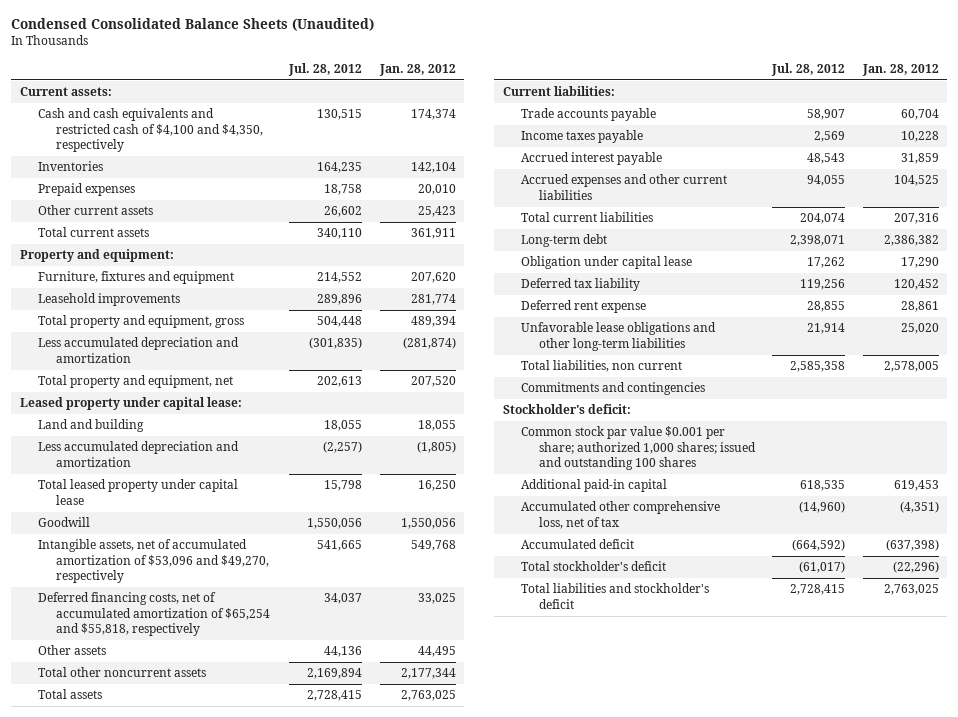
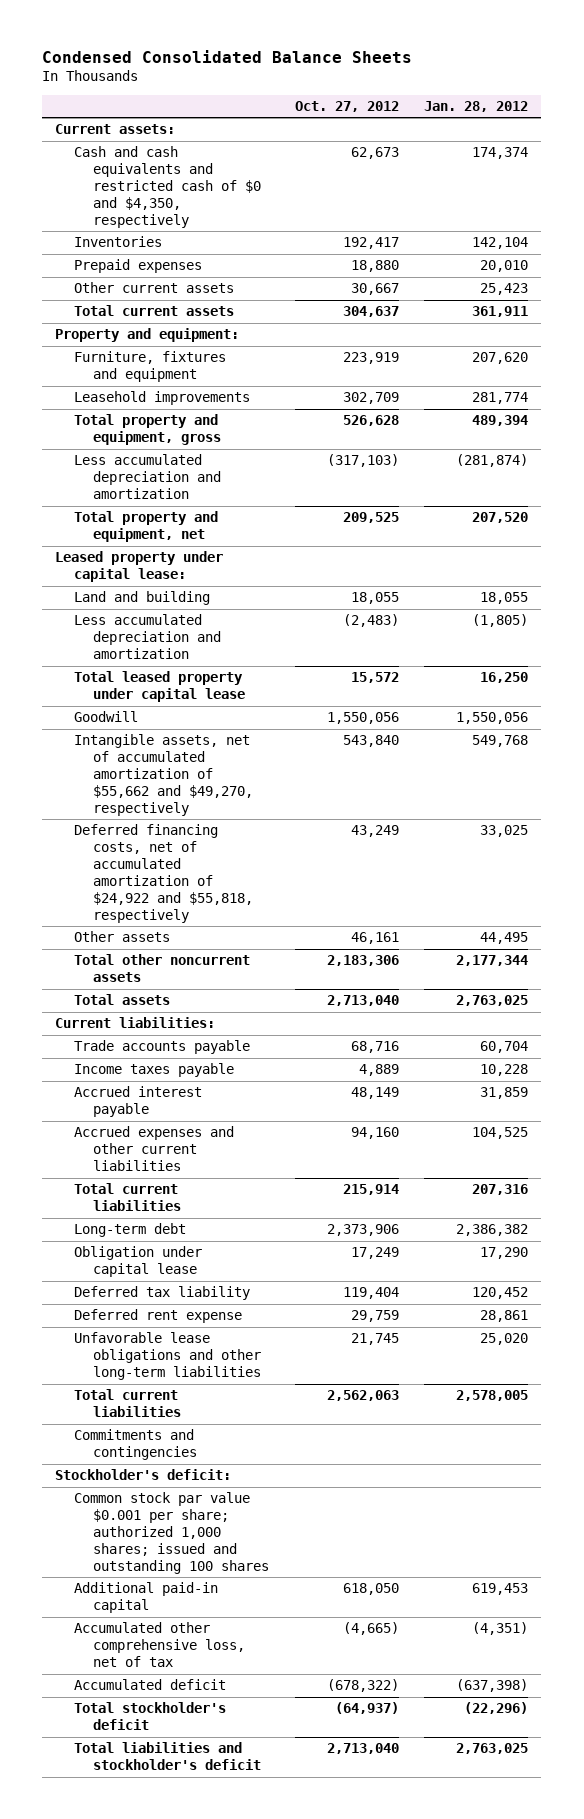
[11,18,375,32] Condensed Consolidated Balance Sheets (Unaudited) -> [42,50,413,64] Condensed Consolidated Balance Sheets
[288,62,363,76] Jul. 28, 2012 -> none
none -> [294,100,399,112] Oct. 27, 2012
[37,108,263,152] Cash and cash equivalents and restricted cash of $4,100 and $4,350, respectively -> [74,146,262,228] Cash and cash equivalents and restricted cash of $0 and $4,350, respectively
[37,539,269,583] Intangible assets, net of accumulated amortization of $53,096 and $49,270, respectively -> [74,734,254,816] Intangible assets, net of accumulated amortization of $55,662 and $49,270, respectively
[37,592,270,636] Deferred financing costs, net of accumulated amortization of $65,254 and $55,818, respectively -> [74,824,254,923] Deferred financing costs, net of accumulated amortization of $24,922 and $55,818, respectively
[520,360,682,373] Total liabilities, non current -> [74,1389,182,1418] Total current liabilities

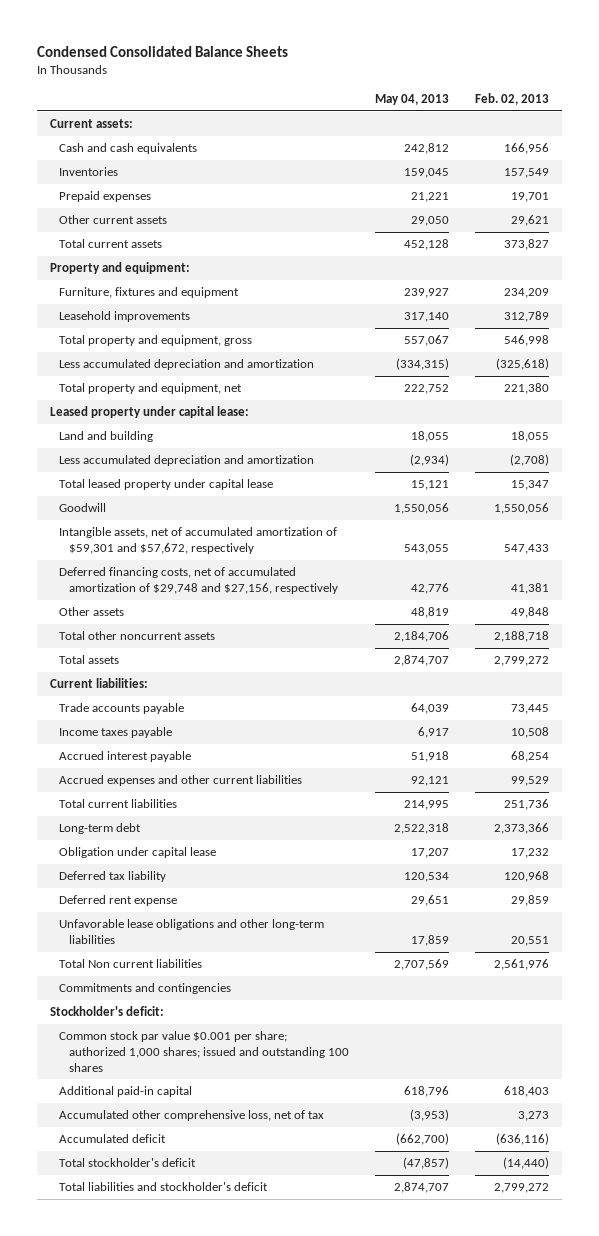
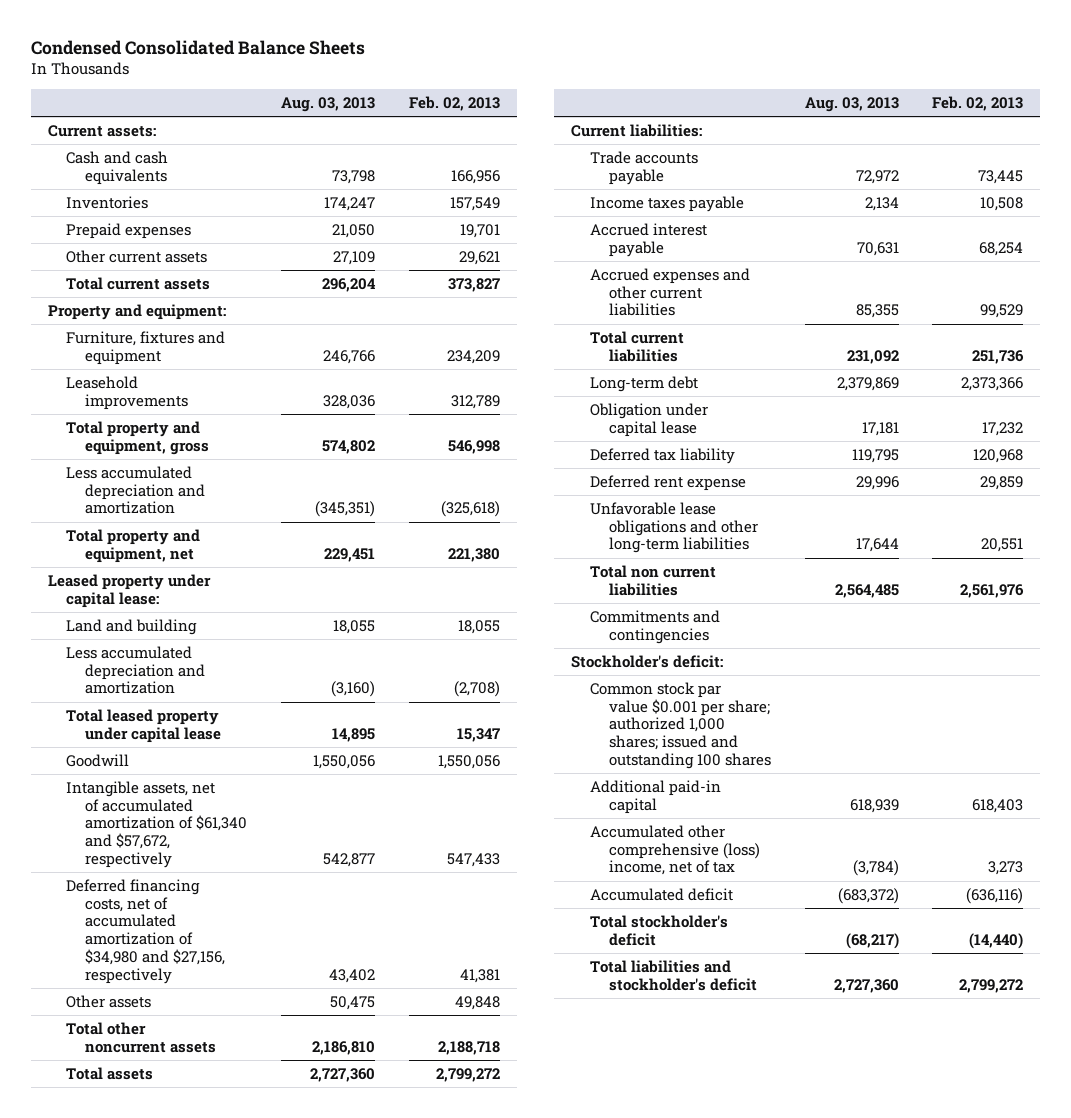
[374,94,449,106] May 04, 2013 -> none
none -> [281,97,376,113] Aug. 03, 2013
[59,527,338,554] Intangible assets, net of accumulated amortization of $59,301 and $57,672, respectively -> [66,781,248,868] Intangible assets, net of accumulated amortization of $61,340 and $57,672, respectively
[59,567,338,594] Deferred financing costs, net of accumulated amortization of $29,748 and $27,156, respectively -> [66,879,226,984] Deferred financing costs, net of accumulated amortization of $34,980 and $27,156, respectively
[59,959,203,969] Total Non current liabilities -> [590,565,717,596] Total non current liabilities
[59,1110,325,1122] Accumulated other comprehensive loss, net of tax -> [590,825,760,876] Accumulated other comprehensive (loss) income, net of tax

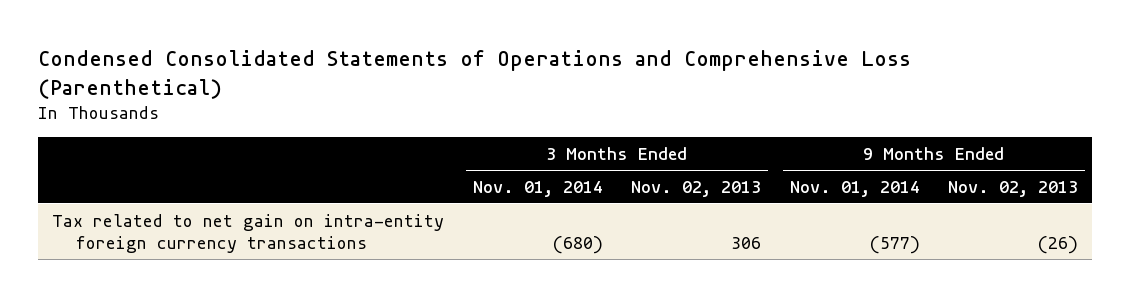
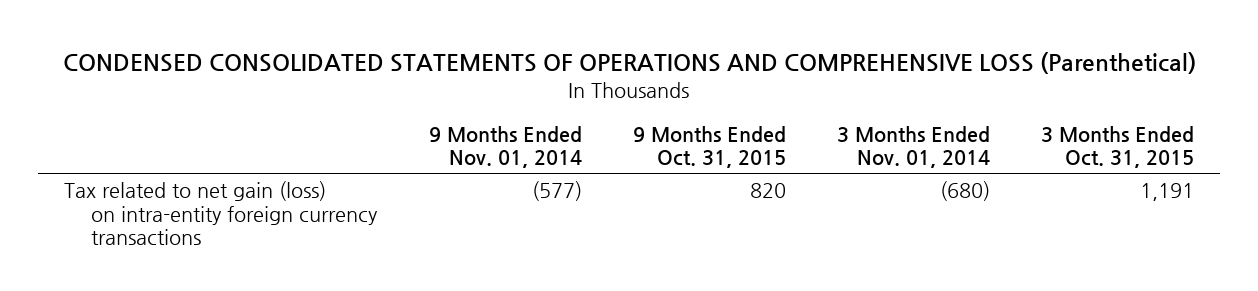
[38,50,912,99] Condensed Consolidated Statements of Operations and Comprehensive Loss (Parenthetical) -> [63,51,1197,74] CONDENSED CONSOLIDATED STATEMENTS OF OPERATIONS AND COMPREHENSIVE LOSS (Parenthetical)
[631,180,762,197] Nov. 02, 2013 -> none
[947,180,1078,197] Nov. 02, 2013 -> none
none -> [632,125,786,168] 9 Months Ended Oct. 31, 2015
none -> [1041,125,1195,168] 3 Months Ended Oct. 31, 2015
[52,213,445,254] Tax related to net gain on intra-entity foreign currency transactions -> [63,181,379,246] Tax related to net gain (loss) on intra-entity foreign currency transactions

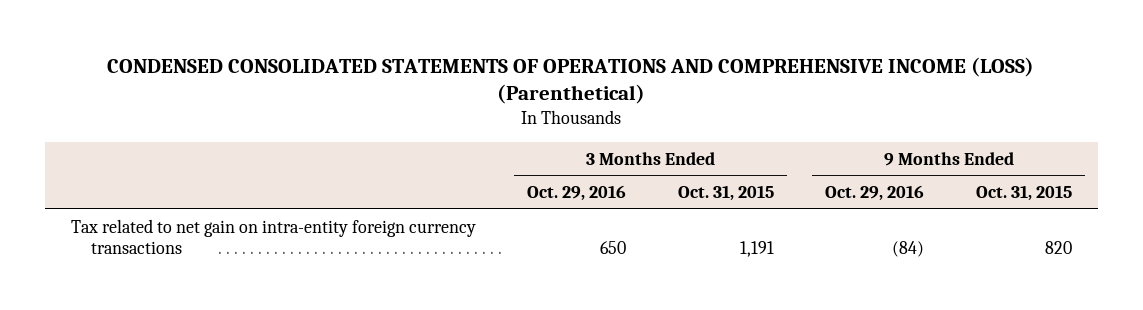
[63,51,1197,74] CONDENSED CONSOLIDATED STATEMENTS OF OPERATIONS AND COMPREHENSIVE LOSS (Parenthetical) -> [107,56,1035,105] CONDENSED CONSOLIDATED STATEMENTS OF OPERATIONS AND COMPREHENSIVE INCOME (LOSS) (Parenthetical)
[428,125,582,168] 9 Months Ended Nov. 01, 2014 -> none
[837,125,991,168] 3 Months Ended Nov. 01, 2014 -> none
none -> [527,184,627,201] Oct. 29, 2016
none -> [825,184,925,201] Oct. 29, 2016
[63,181,379,246] Tax related to net gain (loss) on intra-entity foreign currency transactions -> [70,218,476,255] Tax related to net gain on intra-entity foreign currency transactions

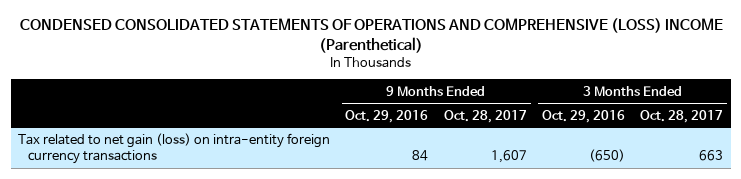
[107,56,1035,105] CONDENSED CONSOLIDATED STATEMENTS OF OPERATIONS AND COMPREHENSIVE INCOME (LOSS) (Parenthetical) -> [19,18,723,53] CONDENSED CONSOLIDATED STATEMENTS OF OPERATIONS AND COMPREHENSIVE (LOSS) INCOME (Parenthetical)
[677,184,774,201] Oct. 31, 2015 -> none
[975,184,1072,201] Oct. 31, 2015 -> none
none -> [443,109,527,123] Oct. 28, 2017
none -> [640,109,724,123] Oct. 28, 2017
[70,218,476,255] Tax related to net gain on intra-entity foreign currency transactions -> [18,133,331,165] Tax related to net gain (loss) on intra-entity foreign currency transactions
[600,241,627,255] 650 -> [588,149,625,163] (650)
[892,241,925,258] (84) -> [412,150,429,162] 84

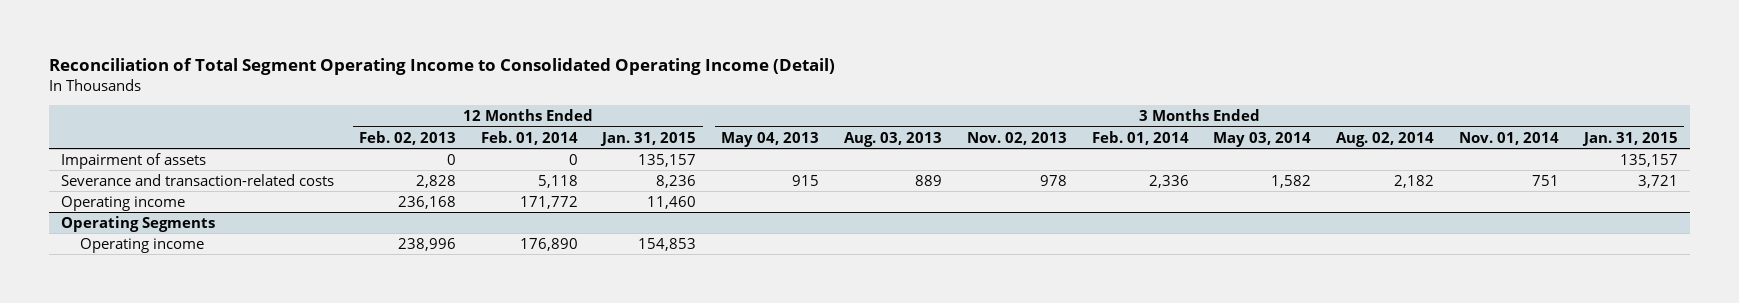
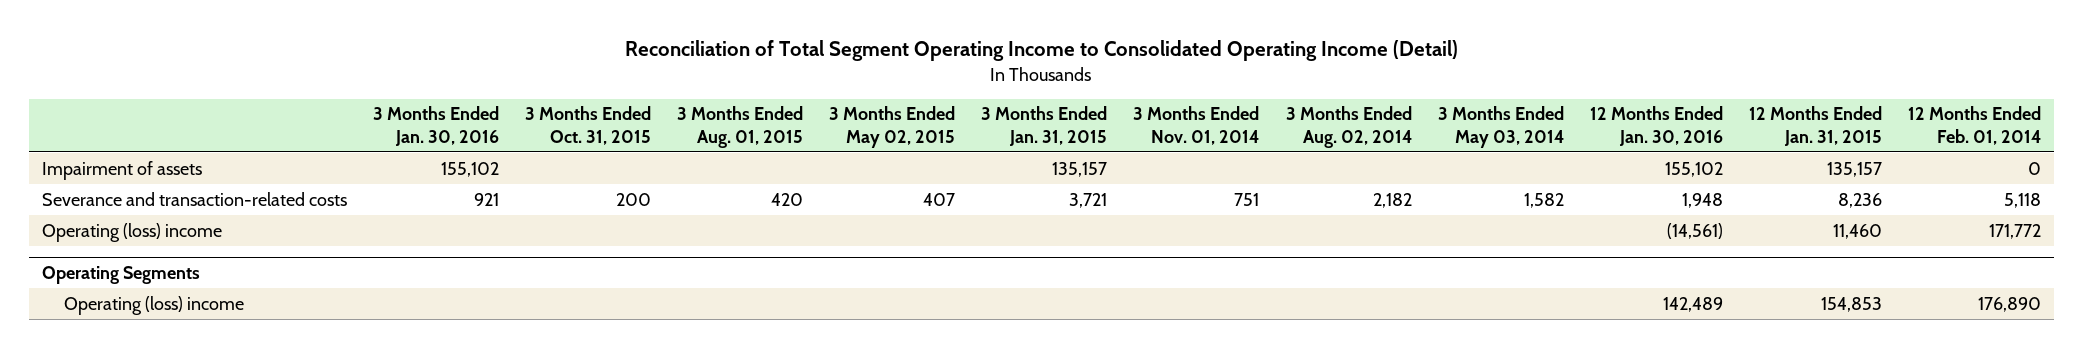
[358,130,456,145] Feb. 02, 2013 -> none
[721,131,820,147] May 04, 2013 -> none
[844,131,943,147] Aug. 03, 2013 -> none
[966,131,1067,145] Nov. 02, 2013 -> none
[1091,130,1189,145] Feb. 01, 2014 -> none
none -> [372,106,499,146] 3 Months Ended Jan. 30, 2016
none -> [524,106,651,145] 3 Months Ended Oct. 31, 2015
none -> [677,106,804,148] 3 Months Ended Aug. 01, 2015
none -> [829,106,956,148] 3 Months Ended May 02, 2015
none -> [1589,106,1723,146] 12 Months Ended Jan. 30, 2016
[61,195,186,211] Operating income -> [41,222,222,242] Operating (loss) income
[80,237,205,253] Operating income -> [63,295,244,315] Operating (loss) income

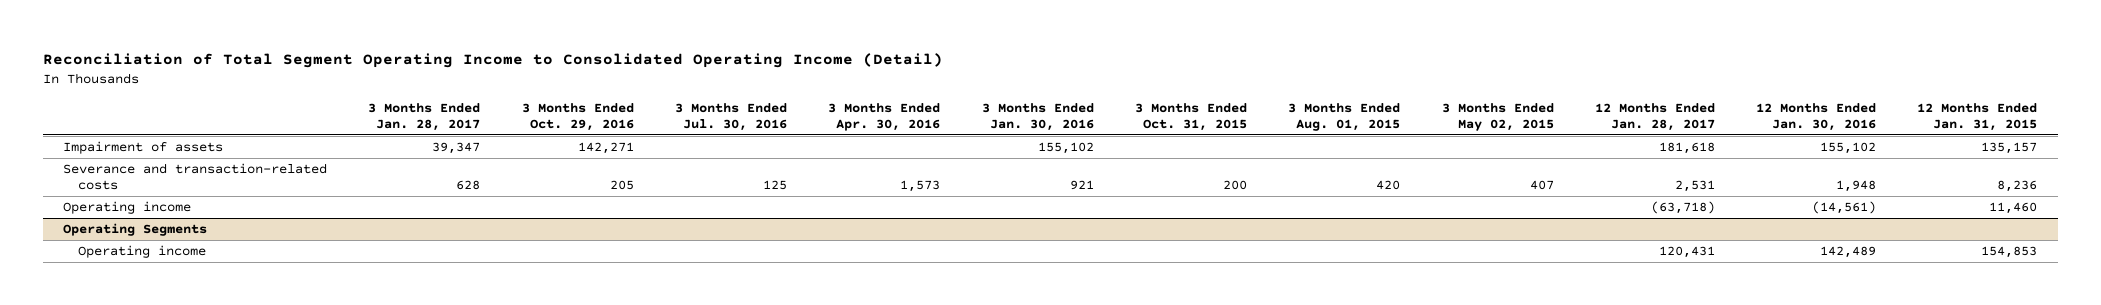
[981,106,1108,146] 3 Months Ended Jan. 31, 2015 -> none
[1133,106,1260,145] 3 Months Ended Nov. 01, 2014 -> none
[1285,106,1412,148] 3 Months Ended Aug. 02, 2014 -> none
[1437,106,1564,148] 3 Months Ended May 03, 2014 -> none
[1907,106,2041,145] 12 Months Ended Feb. 01, 2014 -> none
none -> [368,102,481,131] 3 Months Ended Jan. 28, 2017
none -> [521,102,634,131] 3 Months Ended Oct. 29, 2016
none -> [675,102,788,131] 3 Months Ended Jul. 30, 2016
none -> [828,102,941,131] 3 Months Ended Apr. 30, 2016
none -> [1594,102,1715,131] 12 Months Ended Jan. 28, 2017
[41,222,222,242] Operating (loss) income -> [63,201,192,215] Operating income
[63,295,244,315] Operating (loss) income -> [78,245,207,259] Operating income

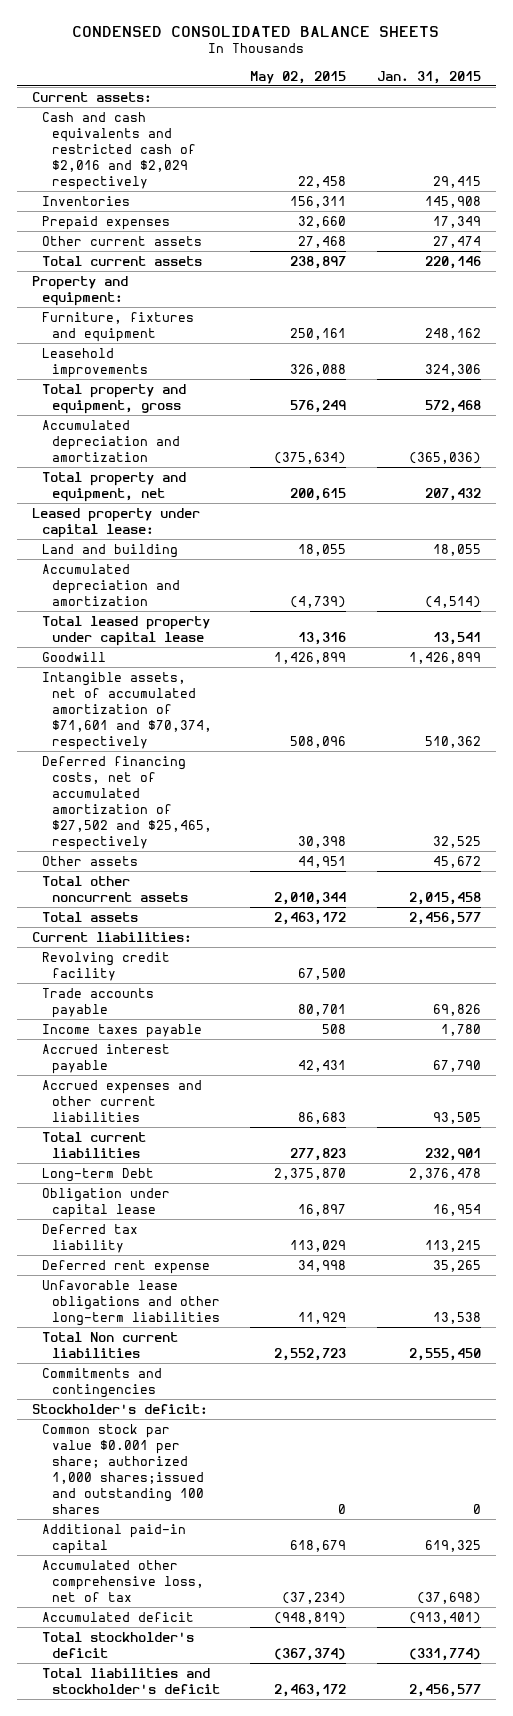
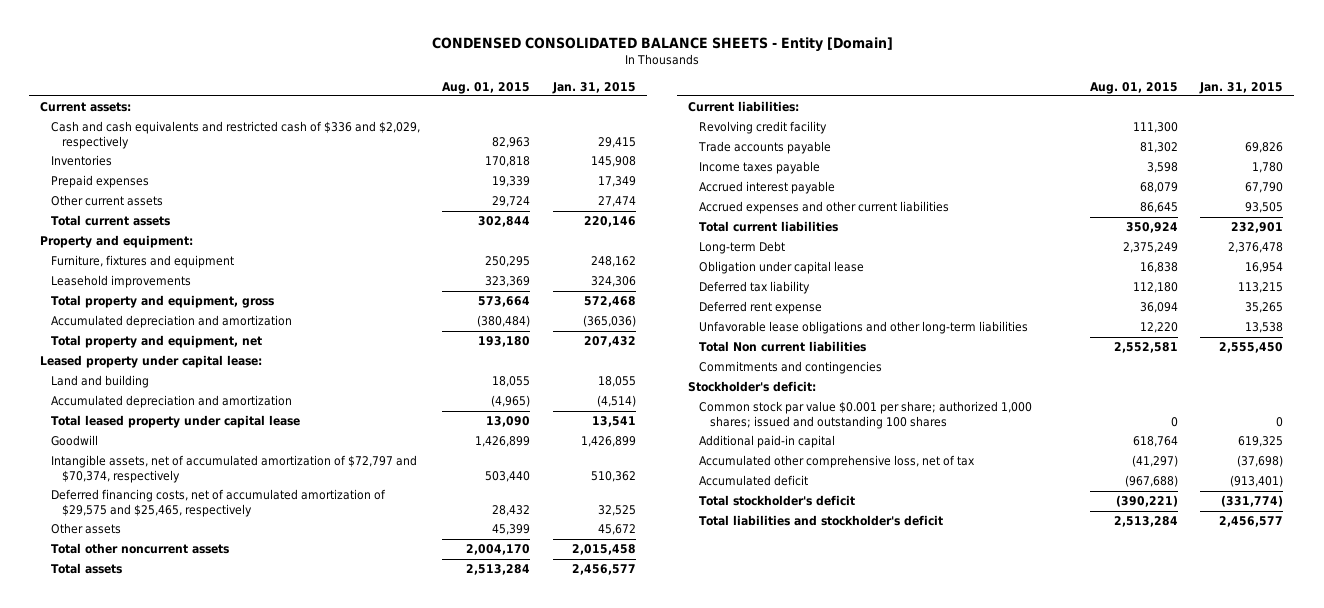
[72,25,440,37] CONDENSED CONSOLIDATED BALANCE SHEETS -> [431,36,893,52] CONDENSED CONSOLIDATED BALANCE SHEETS - Entity [Domain]
[250,70,347,84] May 02, 2015 -> none
none -> [442,81,531,94] Aug. 01, 2015
[42,111,197,191] Cash and cash equivalents and restricted cash of $2,016 and $2,029 respectively -> [51,121,421,149] Cash and cash equivalents and restricted cash of $336 and $2,029, respectively
[42,671,213,751] Intangible assets, net of accumulated amortization of $71,601 and $70,374, respectively -> [51,455,418,483] Intangible assets, net of accumulated amortization of $72,797 and $70,374, respectively
[42,755,213,851] Deferred financing costs, net of accumulated amortization of $27,502 and $25,465, respectively -> [51,489,387,517] Deferred financing costs, net of accumulated amortization of $29,575 and $25,465, respectively
[42,1423,205,1515] Common stock par value $0.001 per share; authorized 1,000 shares;issued and outstanding 100 shares -> [698,401,1032,429] Common stock par value $0.001 per share; authorized 1,000 shares; issued and outstanding 100 shares

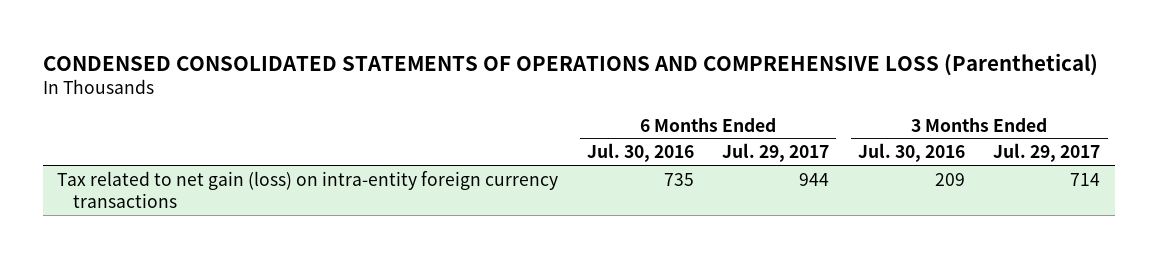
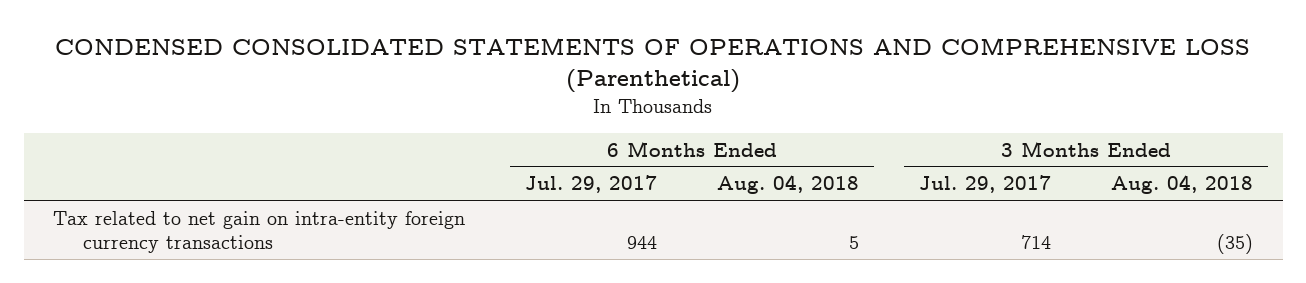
[586,143,694,163] Jul. 30, 2016 -> none
[857,143,965,163] Jul. 30, 2016 -> none
none -> [717,175,860,195] Aug. 04, 2018
none -> [1110,175,1253,195] Aug. 04, 2018
[57,170,559,209] Tax related to net gain (loss) on intra-entity foreign currency transactions -> [53,210,466,253] Tax related to net gain on intra-entity foreign currency transactions

